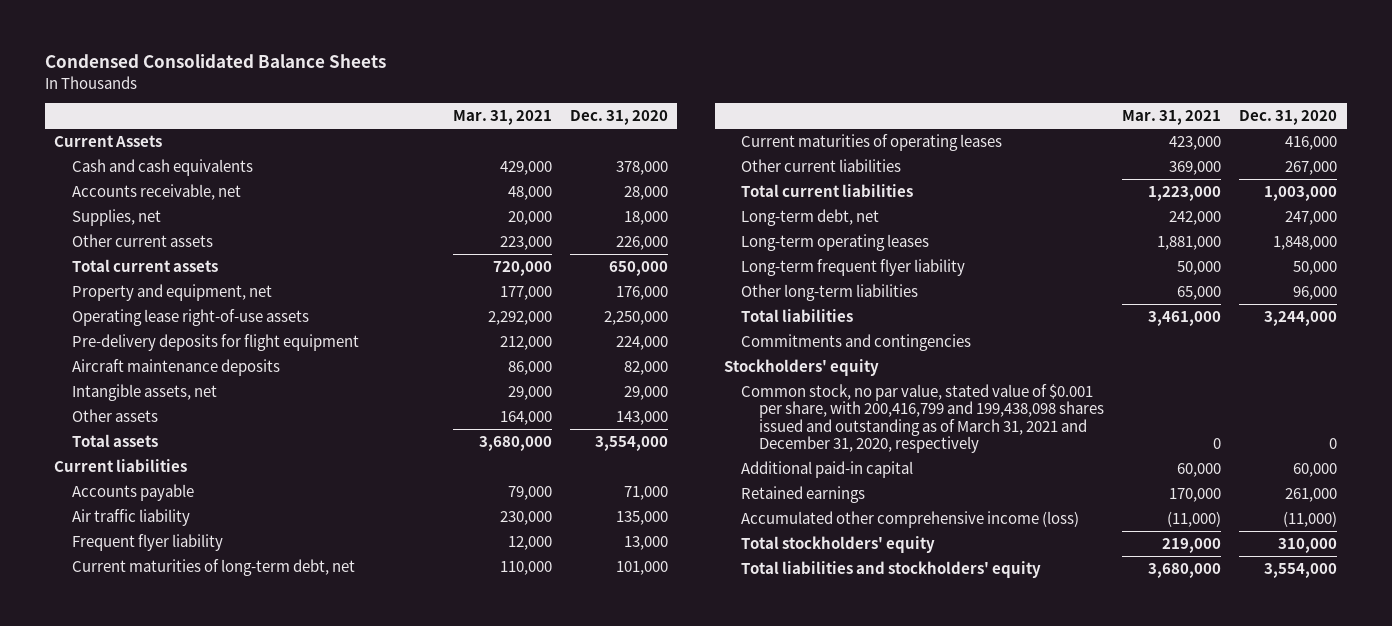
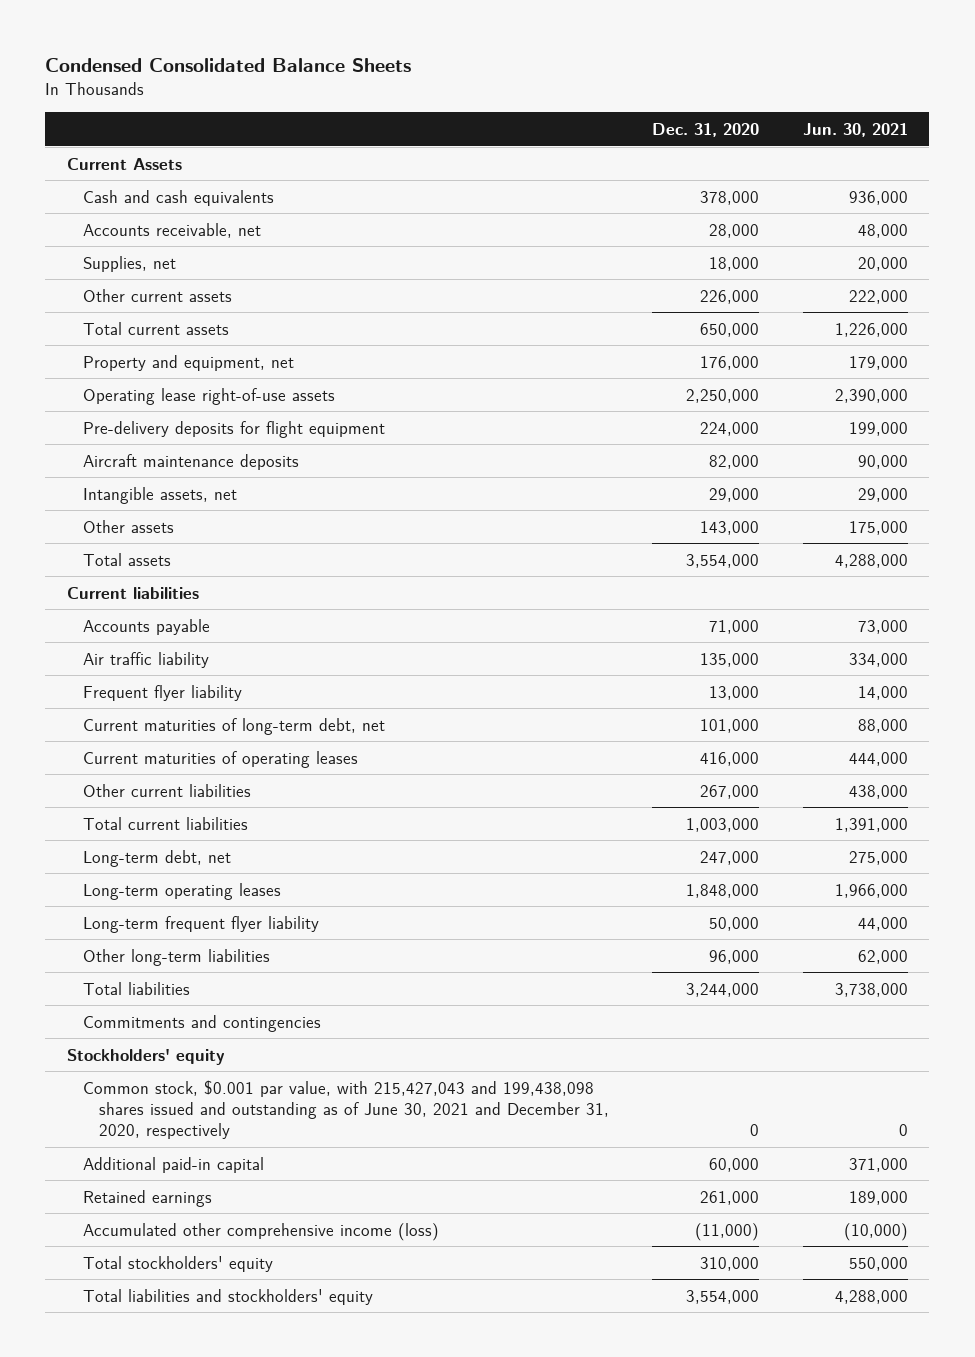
[452,110,552,126] Mar. 31, 2021 -> none
none -> [802,122,908,137] Jun. 30, 2021
[741,383,1104,454] Common stock, no par value, stated value of $0.001 per share, with 200,416,799 and 199,438,098 shares issued and outstanding as of March 31, 2021 and December 31, 2020, respectively -> [82,1079,609,1140] Common stock, $0.001 par value, with 215,427,043 and 199,438,098 shares issued and outstanding as of June 30, 2021 and December 31, 2020, respectively

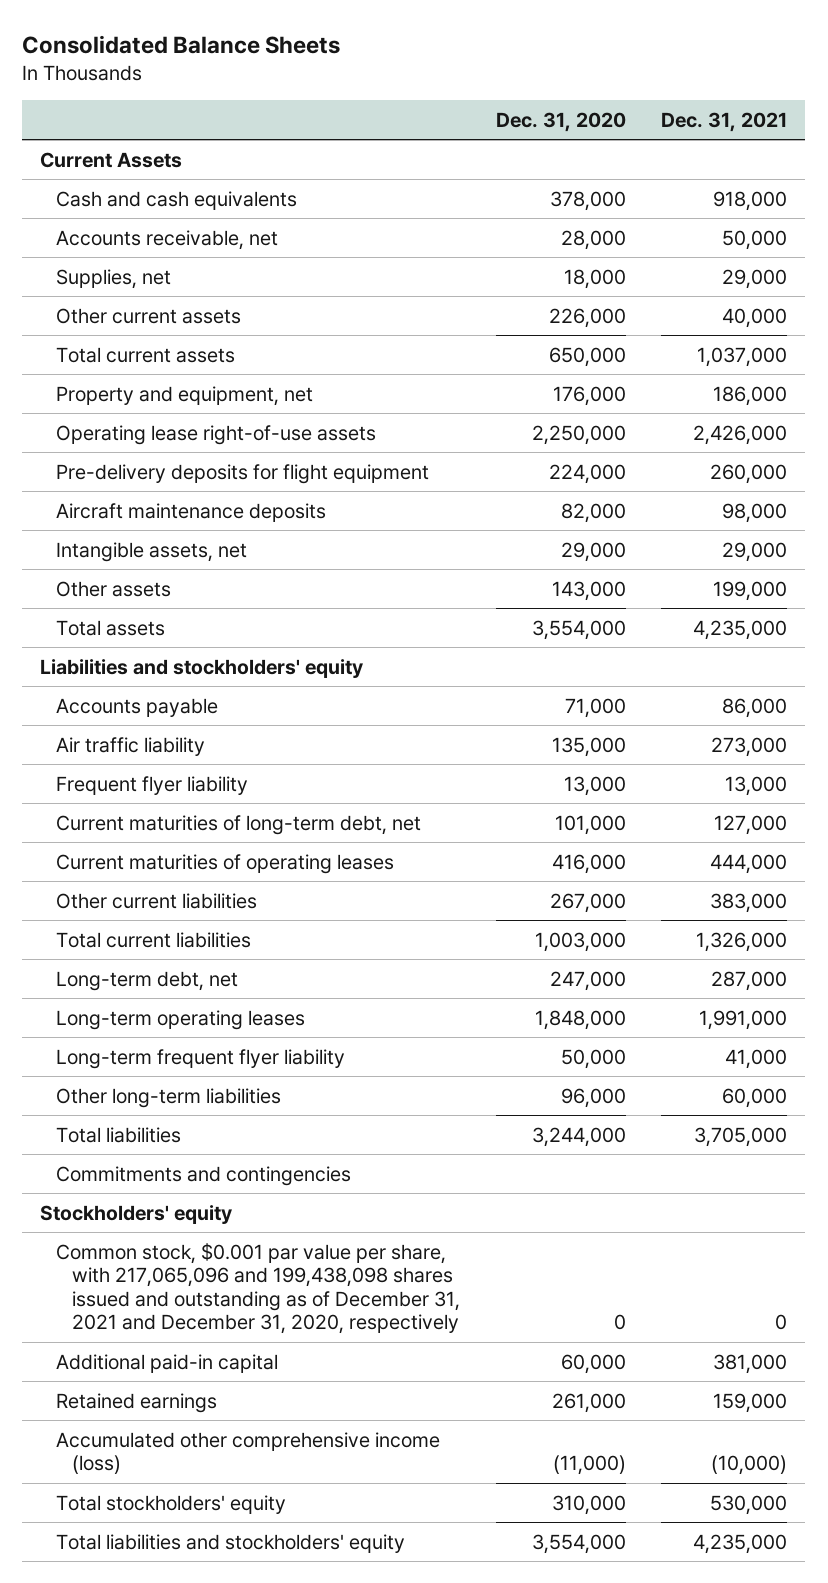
[45,57,412,72] Condensed Consolidated Balance Sheets -> [22,35,341,55] Consolidated Balance Sheets
[802,122,908,137] Jun. 30, 2021 -> none
none -> [661,111,788,132] Dec. 31, 2021
[66,586,199,599] Current liabilities -> none
none -> [40,658,364,678] Liabilities and stockholders' equity
[82,1079,609,1140] Common stock, $0.001 par value, with 215,427,043 and 199,438,098 shares issued and outstanding as of June 30, 2021 and December 31, 2020, respectively -> [56,1242,461,1335] Common stock, $0.001 par value per share, with 217,065,096 and 199,438,098 shares issued and outstanding as of December 31, 2021 and December 31, 2020, respectively

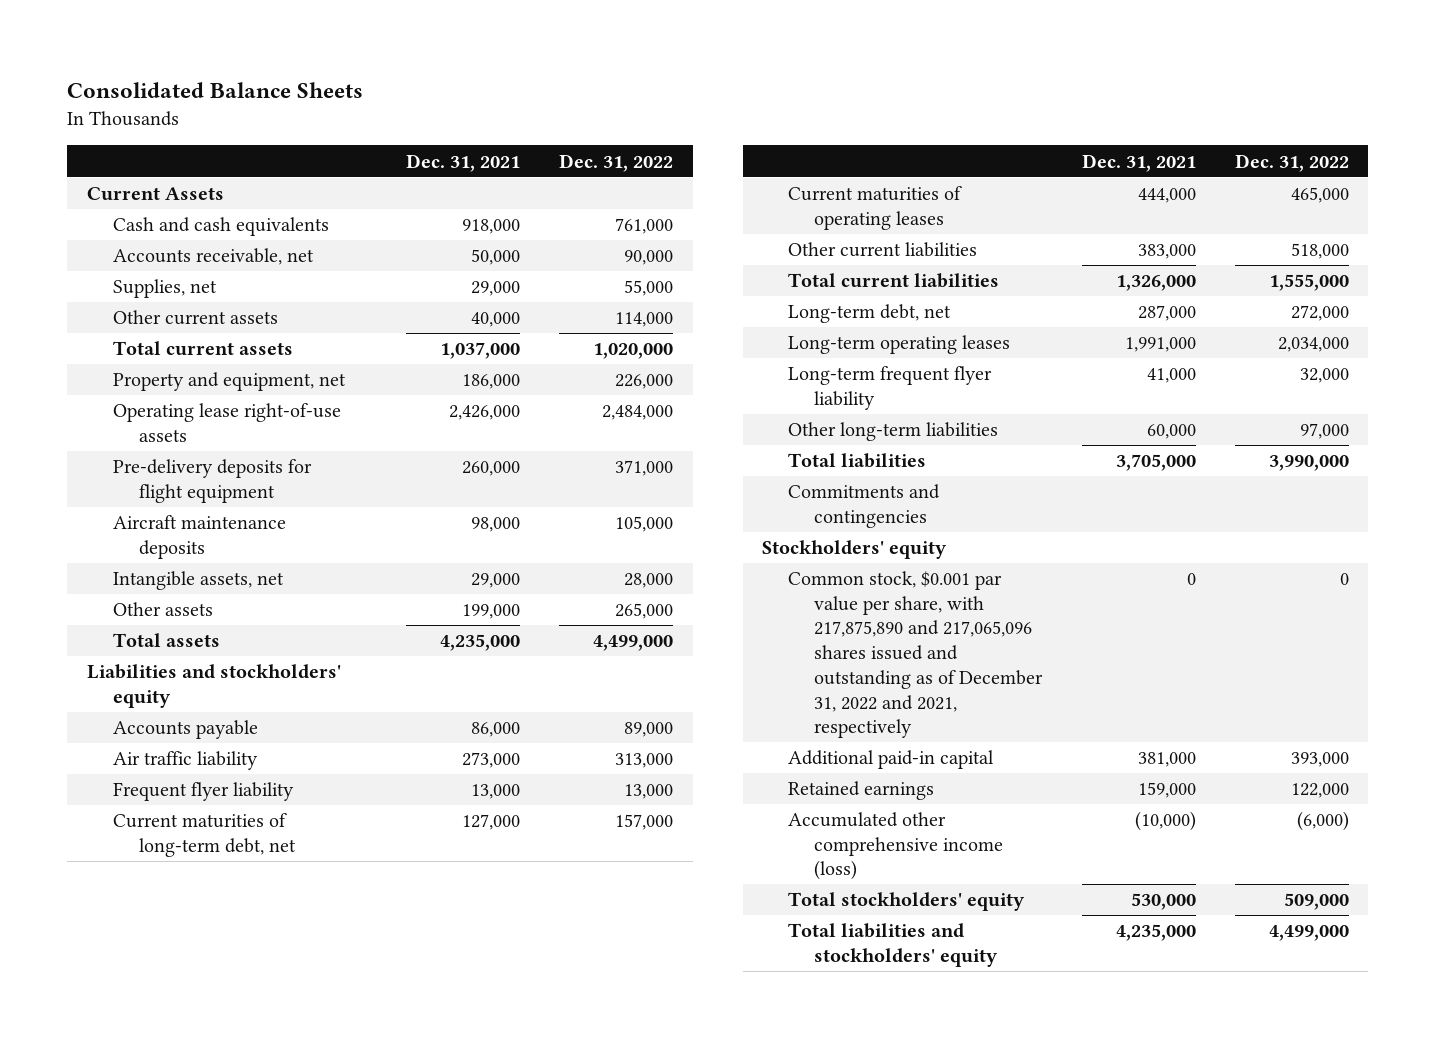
[495,111,626,132] Dec. 31, 2020 -> none
none -> [559,153,674,172] Dec. 31, 2022
[56,1242,461,1335] Common stock, $0.001 par value per share, with 217,065,096 and 199,438,098 shares issued and outstanding as of December 31, 2021 and December 31, 2020, respectively -> [788,571,1044,739] Common stock, $0.001 par value per share, with 217,875,890 and 217,065,096 shares issued and outstanding as of December 31, 2022 and 2021, respectively

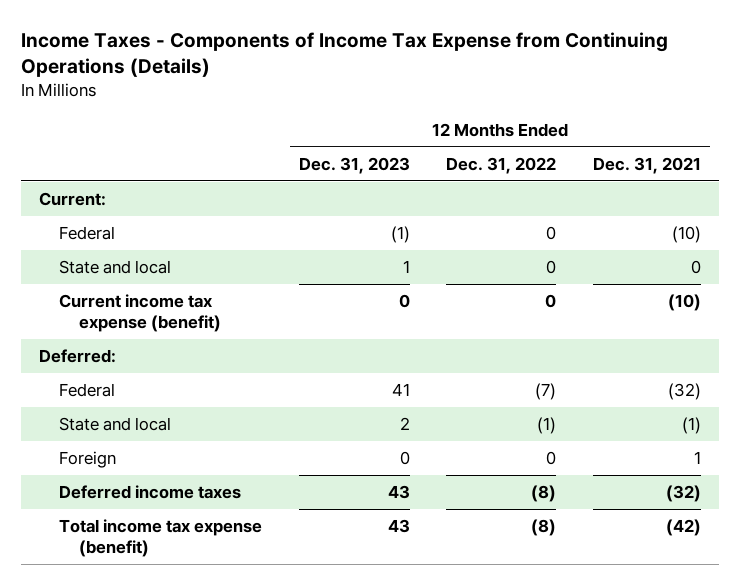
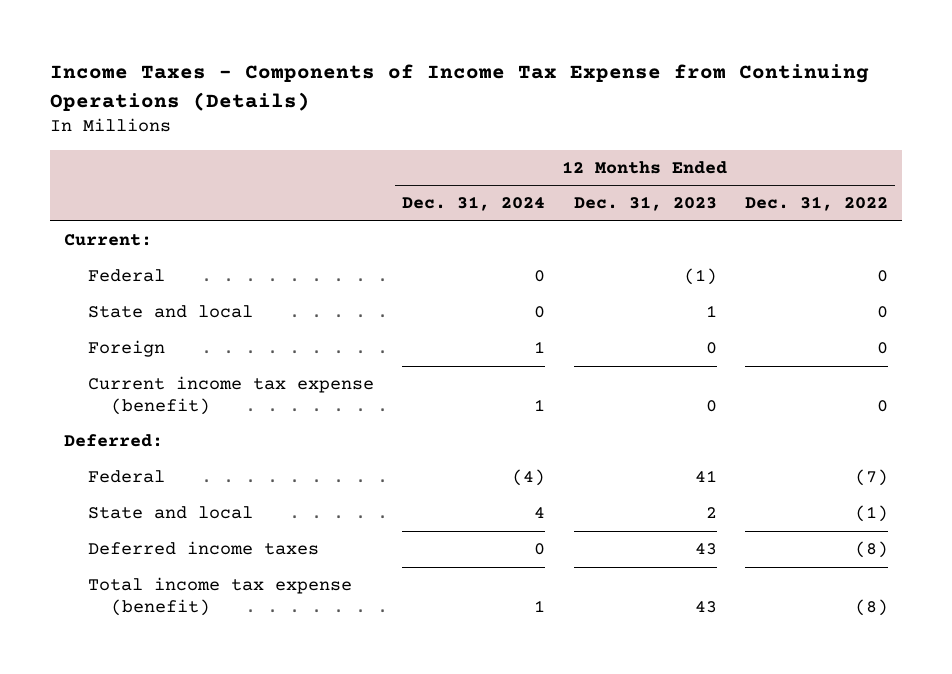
[592,156,701,174] Dec. 31, 2021 -> none
none -> [402,196,546,212] Dec. 31, 2024
[59,450,117,468] Foreign -> [87,340,165,358] Foreign

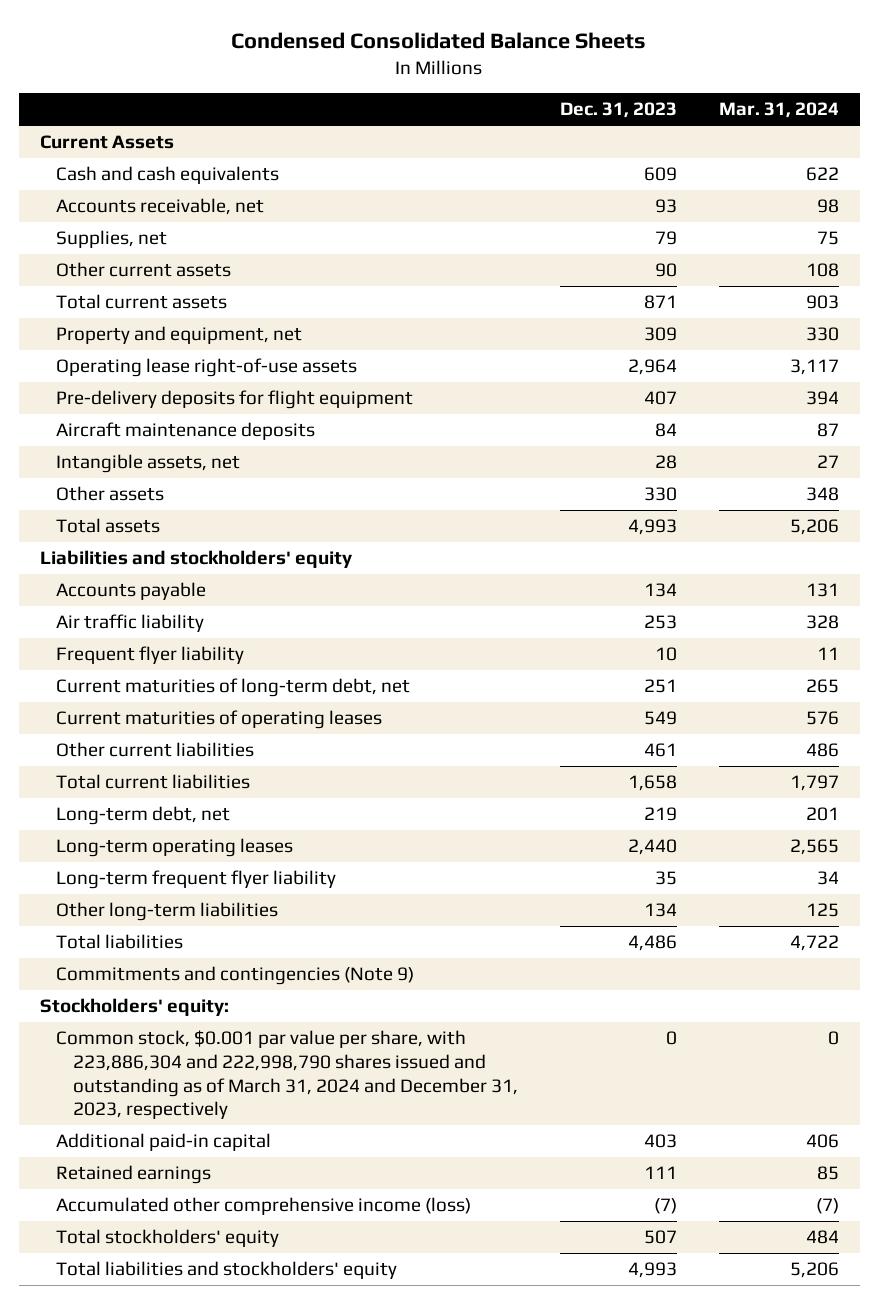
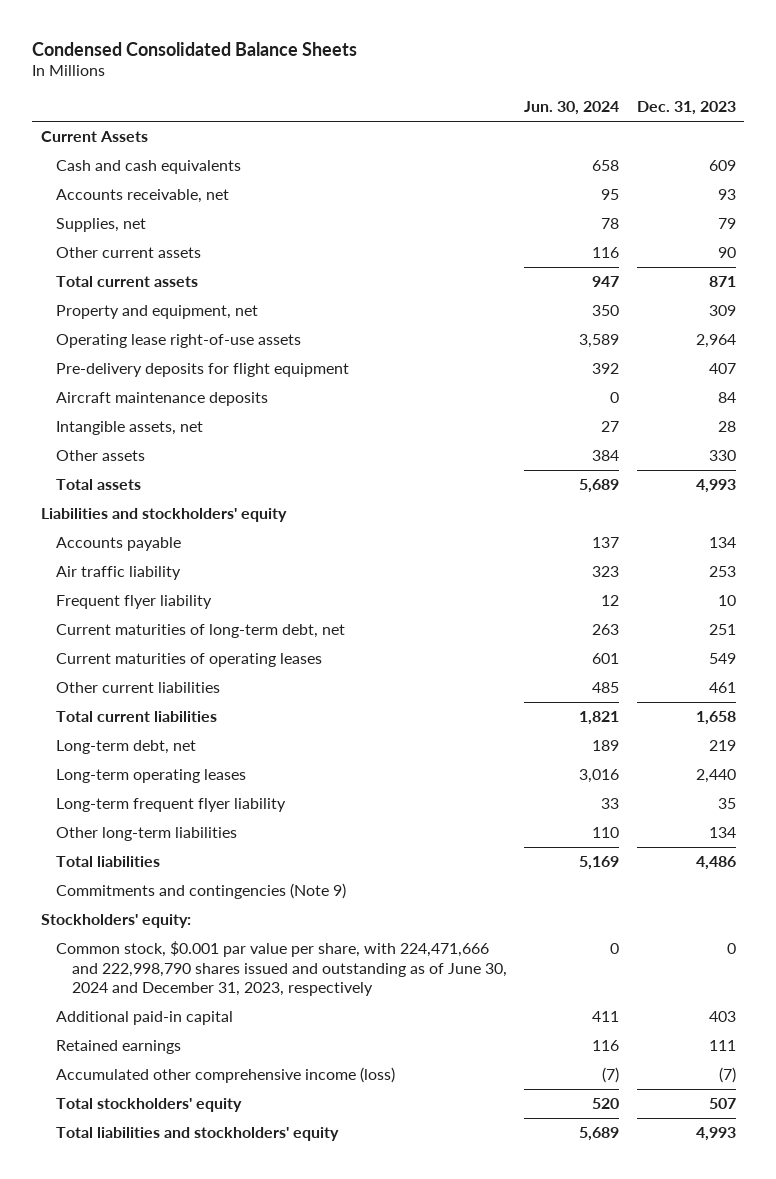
[718,102,839,119] Mar. 31, 2024 -> none
none -> [524,100,620,115] Jun. 30, 2024
[56,1030,518,1120] Common stock, $0.001 par value per share, with 223,886,304 and 222,998,790 shares issued and outstanding as of March 31, 2024 and December 31, 2023, respectively -> [56,941,508,997] Common stock, $0.001 par value per share, with 224,471,666 and 222,998,790 shares issued and outstanding as of June 30, 2024 and December 31, 2023, respectively

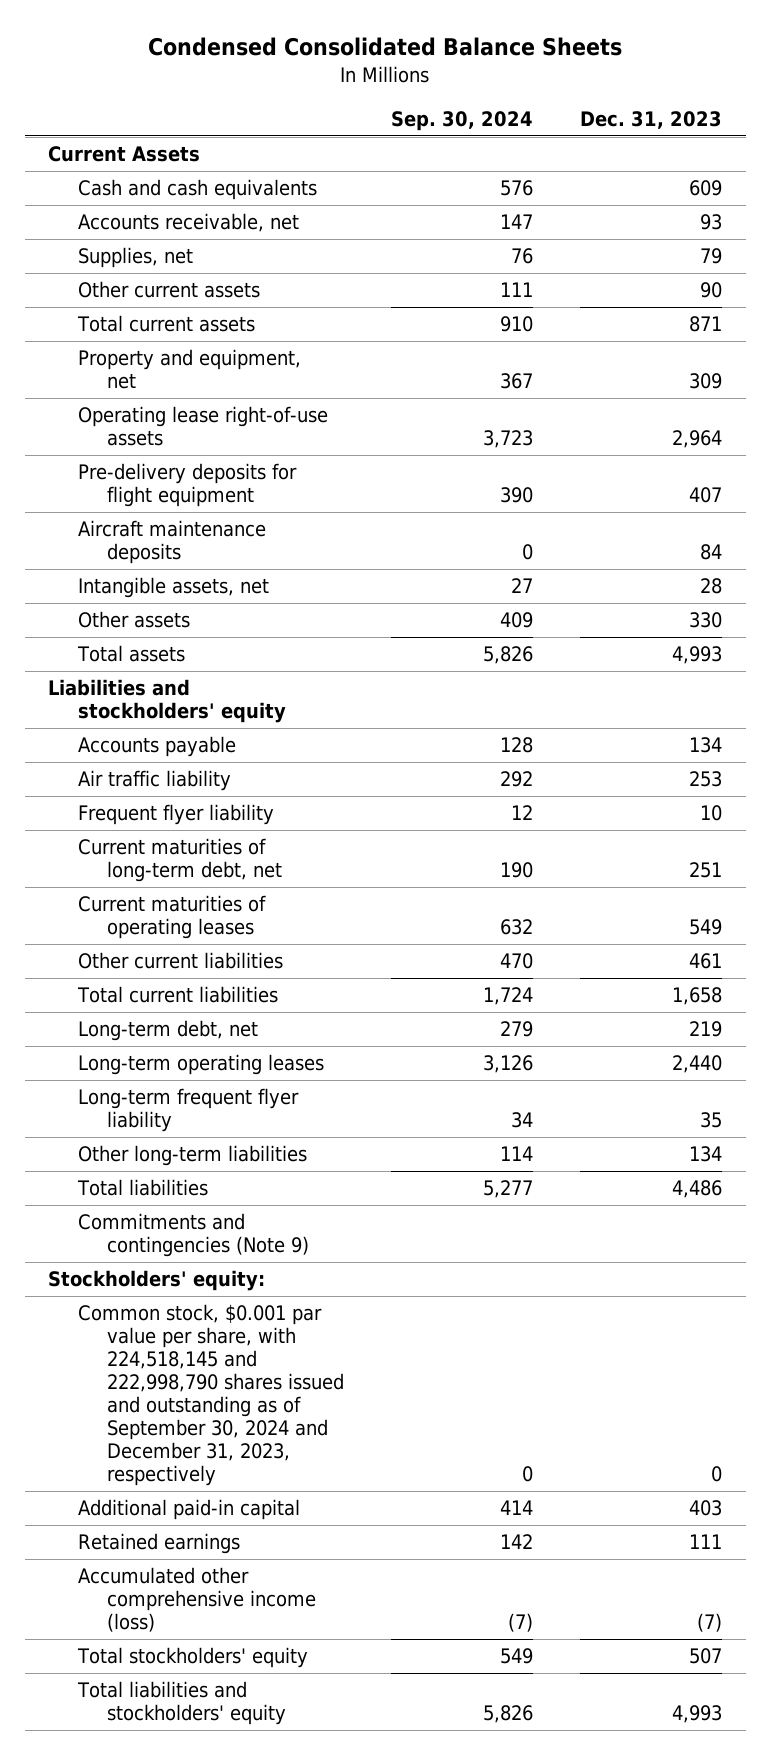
[524,100,620,115] Jun. 30, 2024 -> none
none -> [391,110,534,131] Sep. 30, 2024
[56,941,508,997] Common stock, $0.001 par value per share, with 224,471,666 and 222,998,790 shares issued and outstanding as of June 30, 2024 and December 31, 2023, respectively -> [77,1304,344,1486] Common stock, $0.001 par value per share, with 224,518,145 and 222,998,790 shares issued and outstanding as of September 30, 2024 and December 31, 2023, respectively

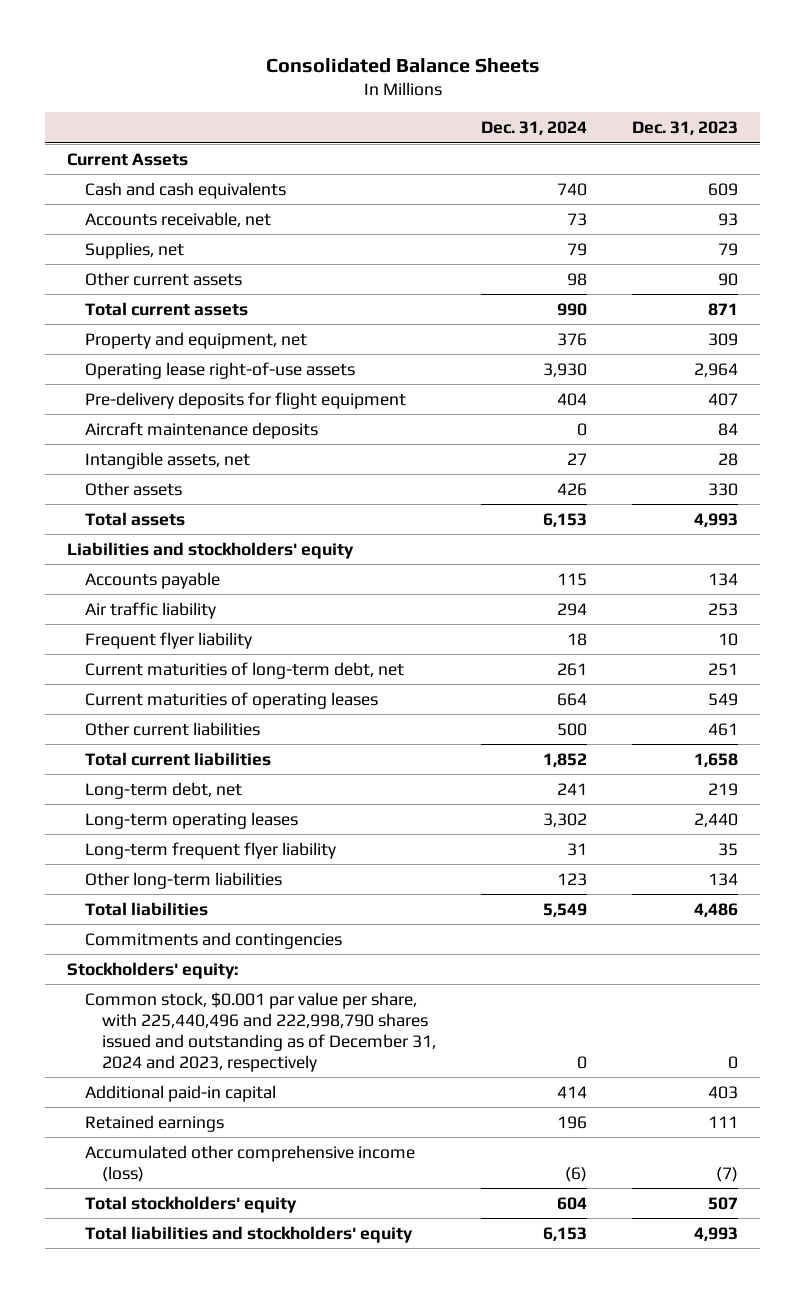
[148,37,623,57] Condensed Consolidated Balance Sheets -> [265,57,540,73] Consolidated Balance Sheets
[391,110,534,131] Sep. 30, 2024 -> none
none -> [481,121,588,136] Dec. 31, 2024
[77,1213,309,1258] Commitments and contingencies (Note 9) -> [84,931,342,949] Commitments and contingencies
[77,1304,344,1486] Common stock, $0.001 par value per share, with 224,518,145 and 222,998,790 shares issued and outstanding as of September 30, 2024 and December 31, 2023, respectively -> [84,991,437,1072] Common stock, $0.001 par value per share, with 225,440,496 and 222,998,790 shares issued and outstanding as of December 31, 2024 and 2023, respectively

